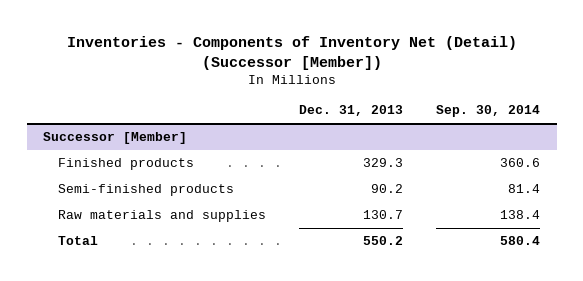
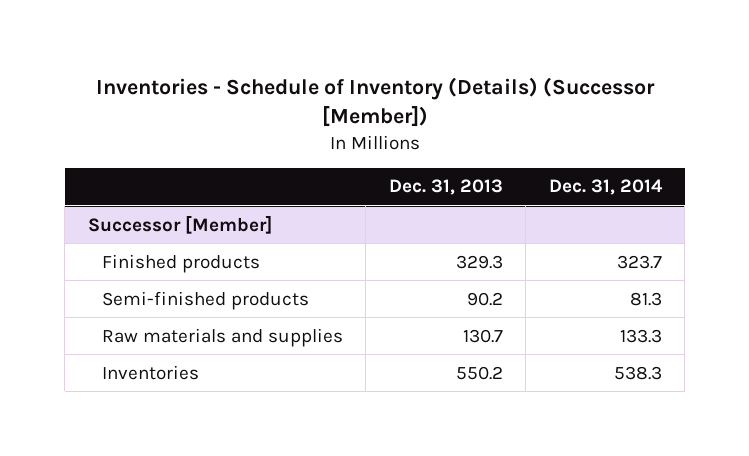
[66,35,517,70] Inventories - Components of Inventory Net (Detail) (Successor [Member]) -> [95,76,655,128] Inventories - Schedule of Inventory (Details) (Successor [Member])
[436,105,541,118] Sep. 30, 2014 -> none
none -> [548,179,663,196] Dec. 31, 2014
[57,236,98,246] Total -> [101,364,199,380] Inventories

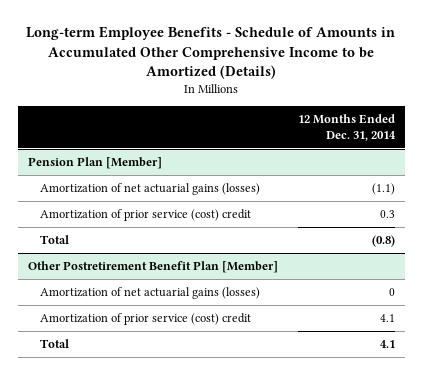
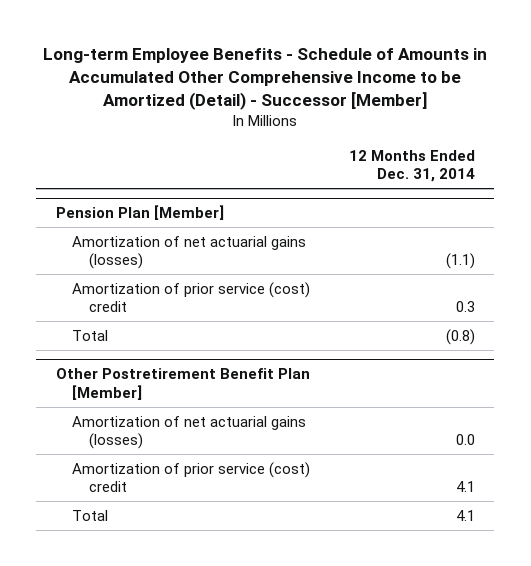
[26,26,396,80] Long-term Employee Benefits - Schedule of Amounts in Accumulated Other Comprehensive Income to be Amortized (Details) -> [43,47,488,110] Long-term Employee Benefits - Schedule of Amounts in Accumulated Other Comprehensive Income to be Amortized (Detail) - Successor [Member]
[388,287,395,296] 0 -> [455,434,475,446] 0.0

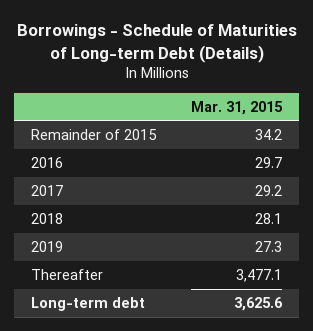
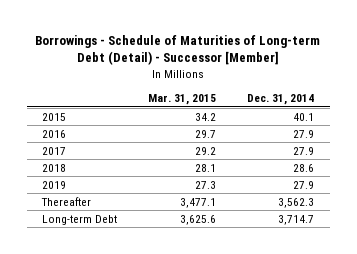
[16,24,297,63] Borrowings - Schedule of Maturities of Long-term Debt (Details) -> [35,34,321,66] Borrowings - Schedule of Maturities of Long-term Debt (Detail) - Successor [Member]
none -> [247,94,315,106] Dec. 31, 2014
[31,128,158,140] Remainder of 2015 -> [42,112,67,121] 2015
[31,296,146,311] Long-term debt -> [42,214,118,225] Long-term Debt

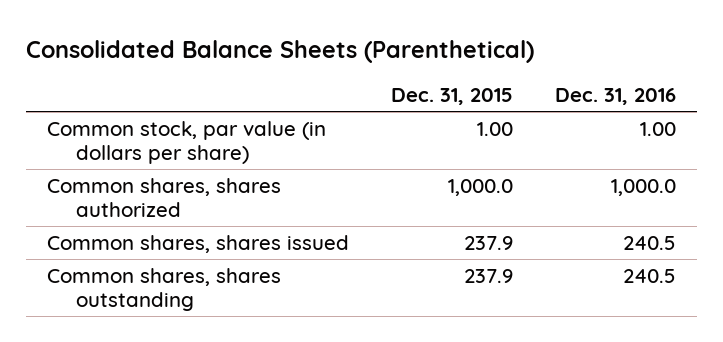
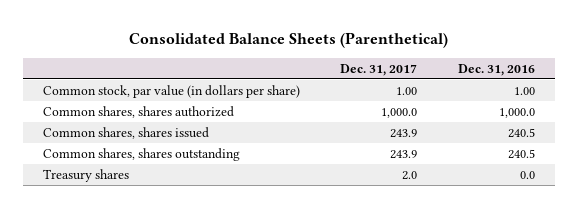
[391,87,514,105] Dec. 31, 2015 -> none
none -> [340,63,418,76] Dec. 31, 2017
none -> [42,168,129,182] Treasury shares

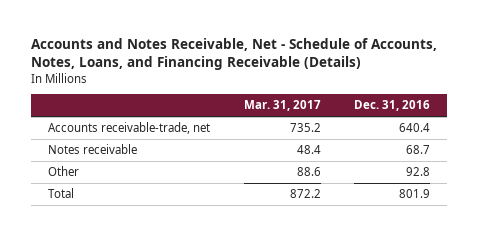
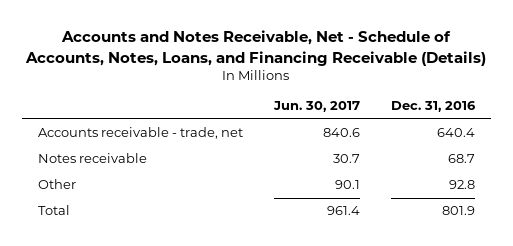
[243,100,321,112] Mar. 31, 2017 -> none
none -> [272,101,360,113] Jun. 30, 2017
[47,122,210,135] Accounts receivable-trade, net -> [37,127,243,140] Accounts receivable - trade, net

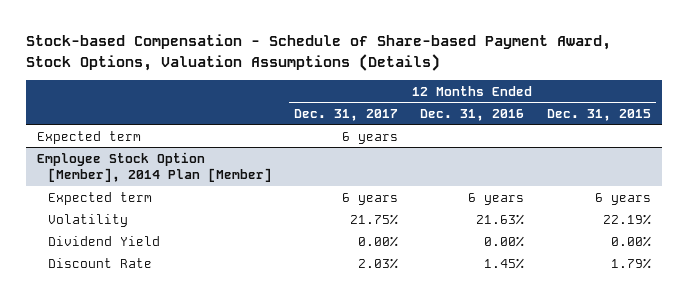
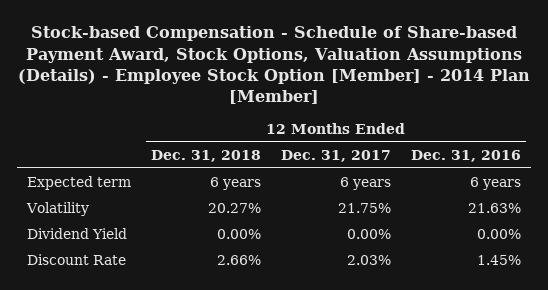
[25,34,611,71] Stock-based Compensation - Schedule of Share-based Payment Award, Stock Options, Valuation Assumptions (Details) -> [18,26,531,105] Stock-based Compensation - Schedule of Share-based Payment Award, Stock Options, Valuation Assumptions (Details) - Employee Stock Option [Member] - 2014 Plan [Member]
[546,108,651,121] Dec. 31, 2015 -> none
none -> [151,149,262,162] Dec. 31, 2018
[36,130,141,144] Expected term -> none
[36,151,272,182] Employee Stock Option [Member], 2014 Plan [Member] -> none

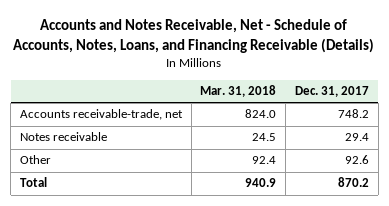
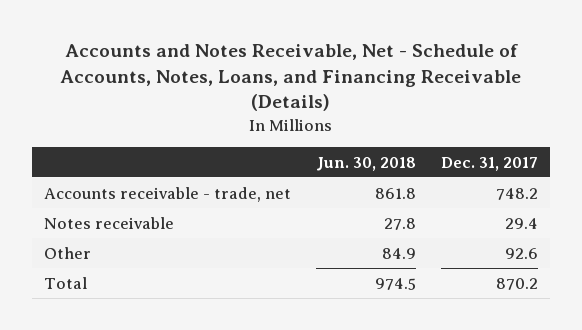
[200,85,277,98] Mar. 31, 2018 -> none
none -> [316,156,417,171] Jun. 30, 2018
[19,109,183,121] Accounts receivable-trade, net -> [44,186,292,202] Accounts receivable - trade, net

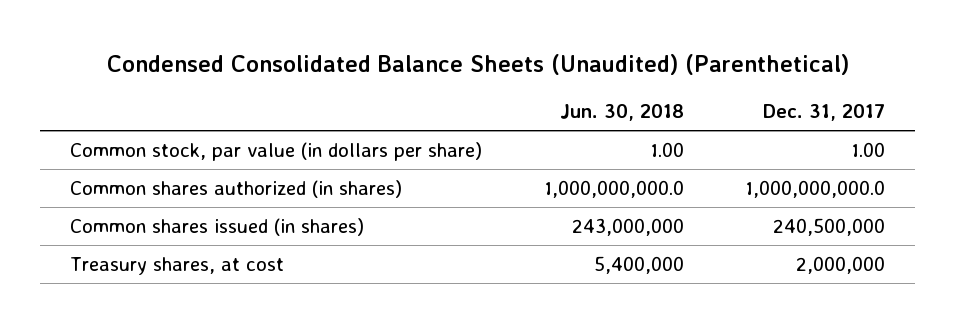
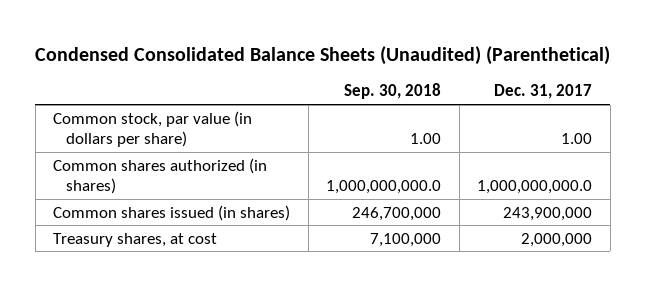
[559,103,684,121] Jun. 30, 2018 -> none
none -> [344,83,442,100] Sep. 30, 2018
[772,217,885,236] 240,500,000 -> [503,206,593,221] 243,900,000

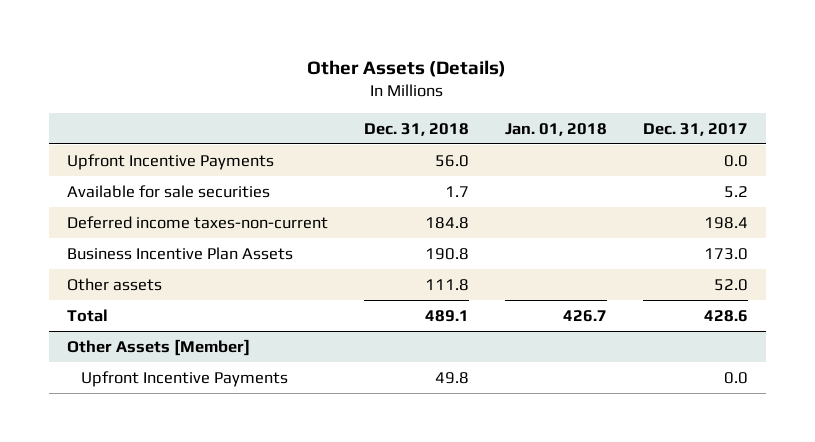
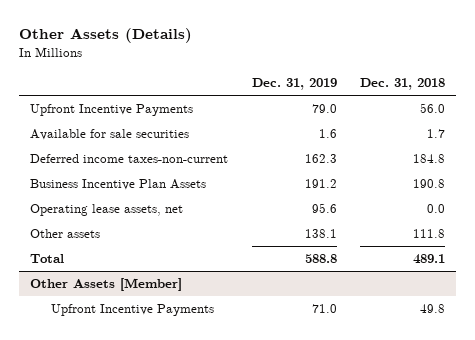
[505,122,608,136] Jan. 01, 2018 -> none
[643,122,749,136] Dec. 31, 2017 -> none
none -> [251,78,337,91] Dec. 31, 2019
none -> [30,204,184,217] Operating lease assets, net

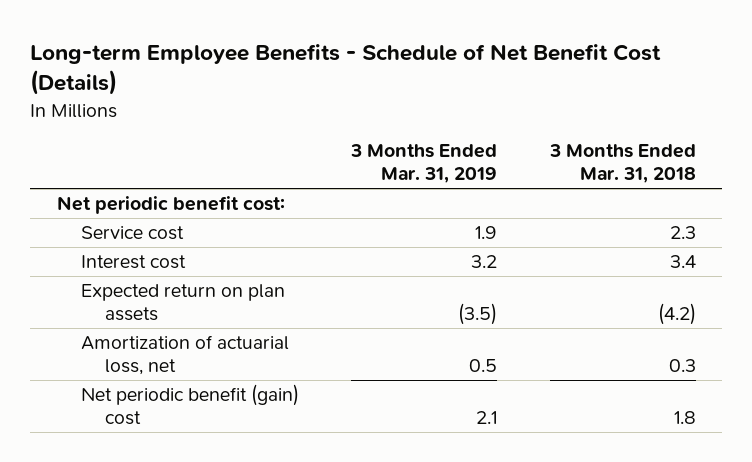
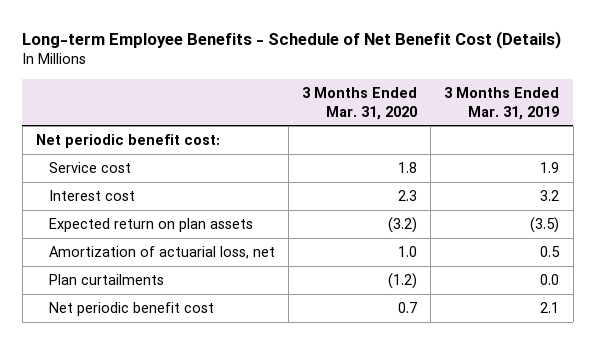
[548,143,696,184] 3 Months Ended Mar. 31, 2018 -> none
none -> [302,86,418,120] 3 Months Ended Mar. 31, 2020
none -> [48,274,164,286] Plan curtailments
[80,383,299,426] Net periodic benefit (gain) cost -> [48,302,214,317] Net periodic benefit cost

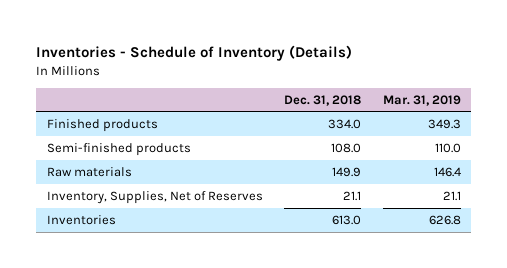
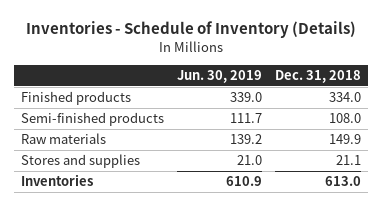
[382,94,461,106] Mar. 31, 2019 -> none
none -> [176,69,262,83] Jun. 30, 2019
[46,190,263,204] Inventory, Supplies, Net of Reserves -> [20,154,140,169] Stores and supplies

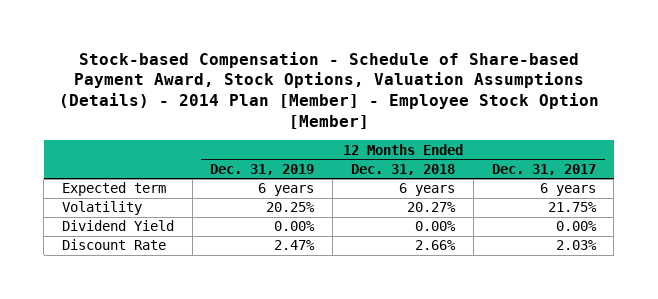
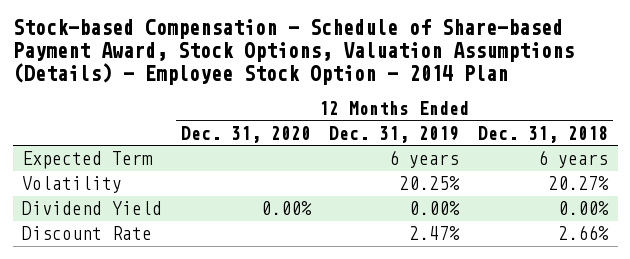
[58,51,599,130] Stock-based Compensation - Schedule of Share-based Payment Award, Stock Options, Valuation Assumptions (Details) - 2014 Plan [Member] - Employee Stock Option [Member] -> [12,19,574,85] Stock-based Compensation - Schedule of Share-based Payment Award, Stock Options, Valuation Assumptions (Details) - Employee Stock Option - 2014 Plan
[491,163,596,175] Dec. 31, 2017 -> none
none -> [180,125,311,143] Dec. 31, 2020
[61,182,166,197] Expected term -> [21,151,153,170] Expected Term

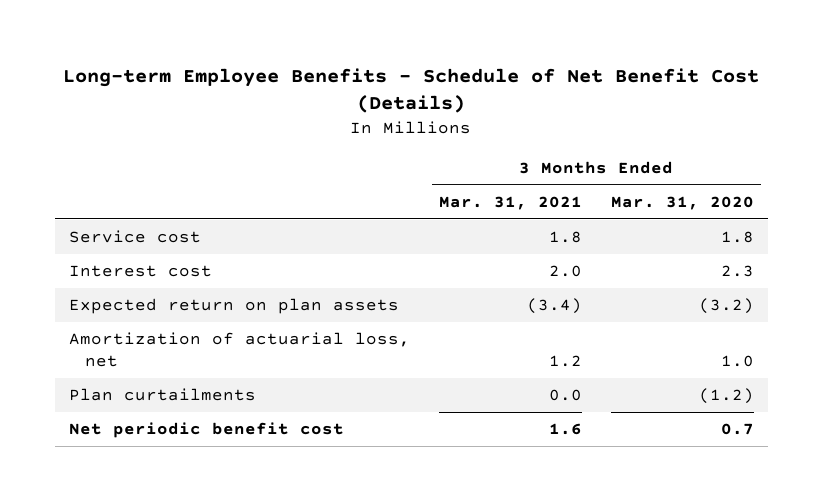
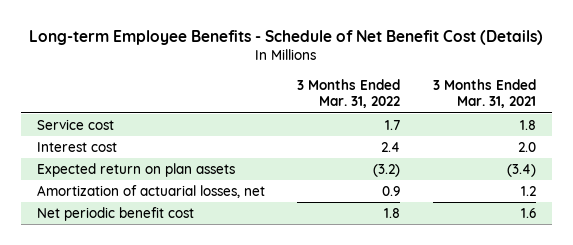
[610,195,754,210] Mar. 31, 2020 -> none
none -> [297,78,401,109] 3 Months Ended Mar. 31, 2022
[69,388,257,402] Plan curtailments -> none
[69,332,411,368] Amortization of actuarial loss, net -> [36,184,265,198] Amortization of actuarial losses, net

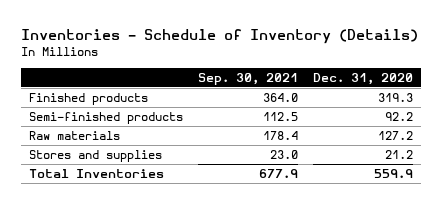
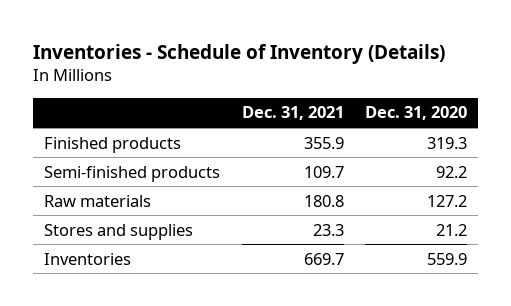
[198,72,299,85] Sep. 30, 2021 -> none
none -> [241,106,344,121] Dec. 31, 2021
[28,169,164,179] Total Inventories -> [43,252,131,265] Inventories

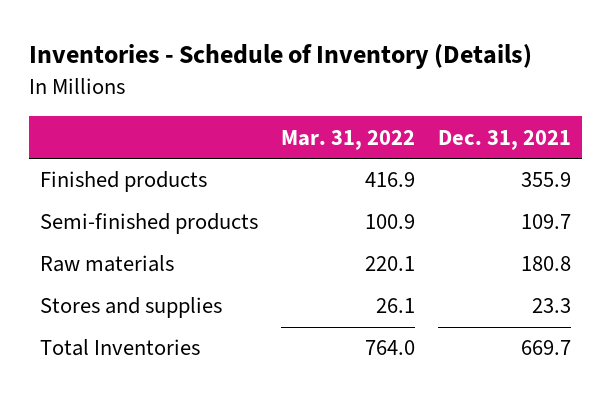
[365,106,468,121] Dec. 31, 2020 -> none
none -> [280,129,415,150] Mar. 31, 2022
[43,252,131,265] Inventories -> [40,339,201,357] Total Inventories

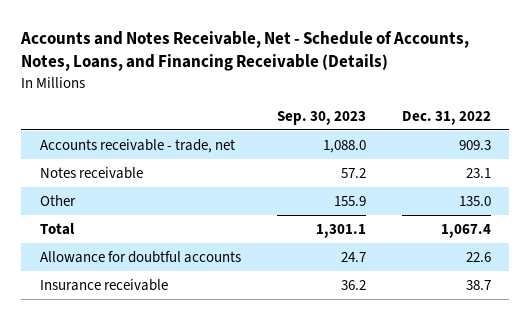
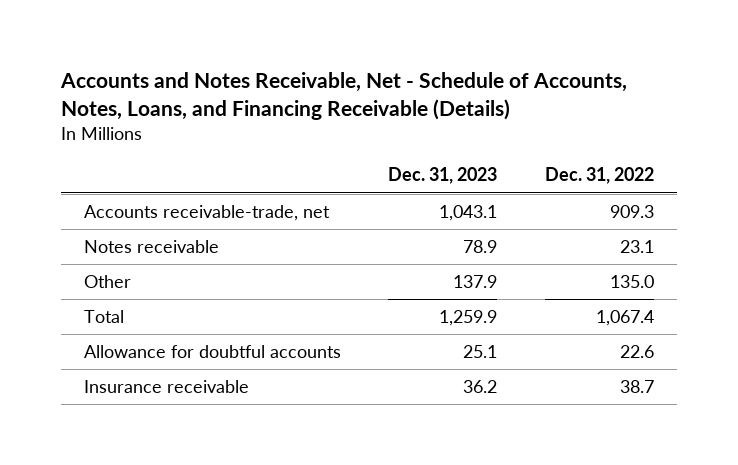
[276,111,366,126] Sep. 30, 2023 -> none
none -> [388,167,498,185] Dec. 31, 2023
[39,138,235,153] Accounts receivable - trade, net -> [84,204,331,221] Accounts receivable-trade, net

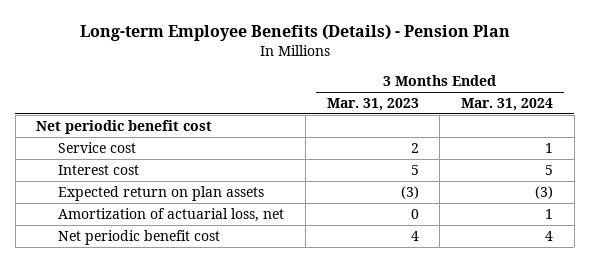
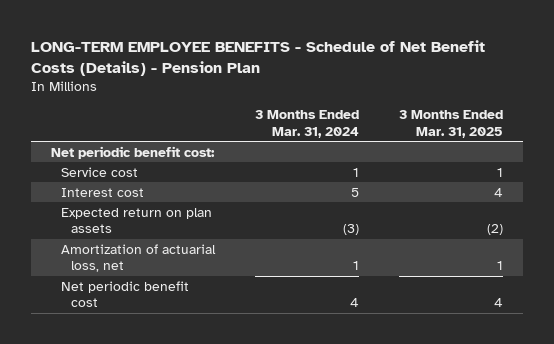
[79,24,510,42] Long-term Employee Benefits (Details) - Pension Plan -> [31,40,486,76] LONG-TERM EMPLOYEE BENEFITS - Schedule of Net Benefit Costs (Details) - Pension Plan
[326,97,419,111] Mar. 31, 2023 -> none
none -> [399,109,504,138] 3 Months Ended Mar. 31, 2025
[36,119,213,134] Net periodic benefit cost -> [51,145,216,159] Net periodic benefit cost:

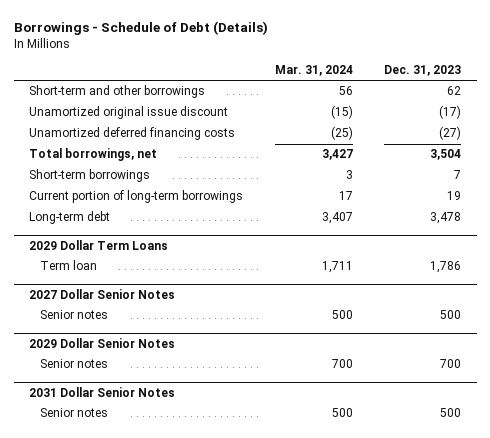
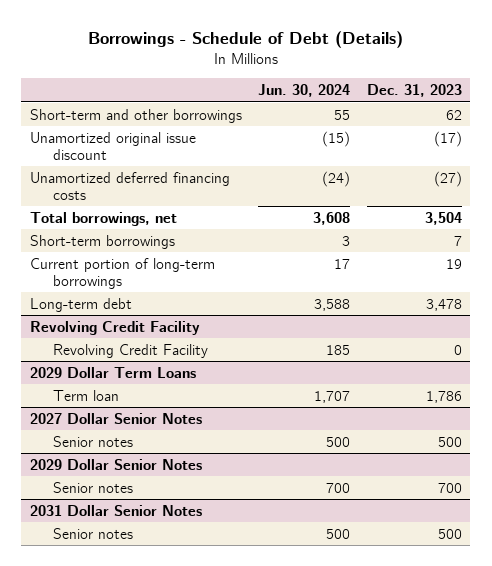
[274,65,353,77] Mar. 31, 2024 -> none
none -> [258,84,351,98] Jun. 30, 2024
none -> [29,320,200,335] Revolving Credit Facility
none -> [53,343,209,358] Revolving Credit Facility

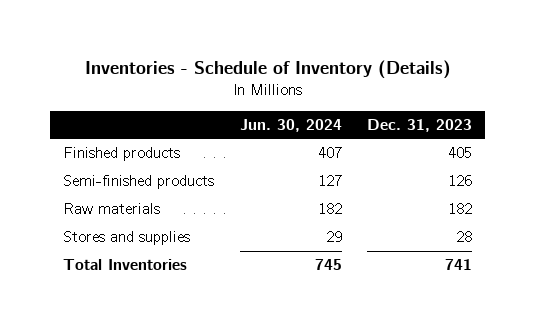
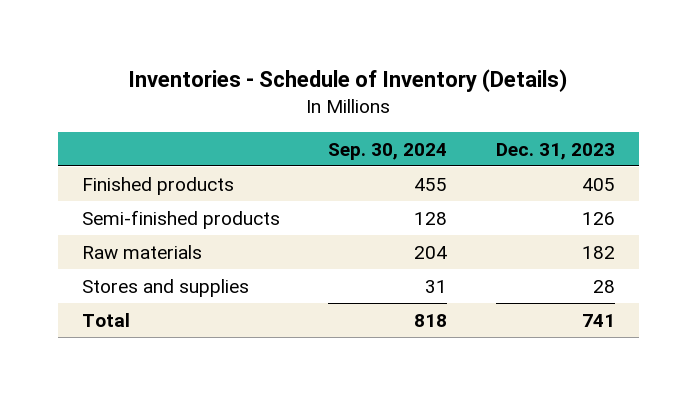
[239,118,342,132] Jun. 30, 2024 -> none
none -> [328,142,448,160] Sep. 30, 2024
[62,259,187,271] Total Inventories -> [81,312,130,327] Total

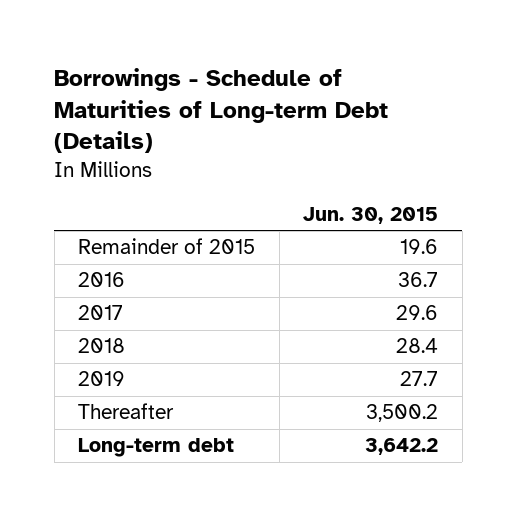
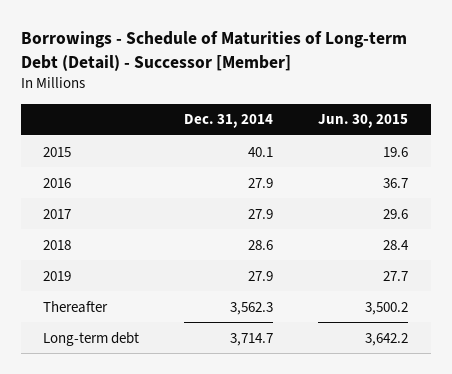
[54,67,389,154] Borrowings - Schedule of Maturities of Long-term Debt (Details) -> [20,31,407,71] Borrowings - Schedule of Maturities of Long-term Debt (Detail) - Successor [Member]
none -> [184,114,274,129] Dec. 31, 2014
[78,238,256,255] Remainder of 2015 -> [43,146,72,157] 2015

